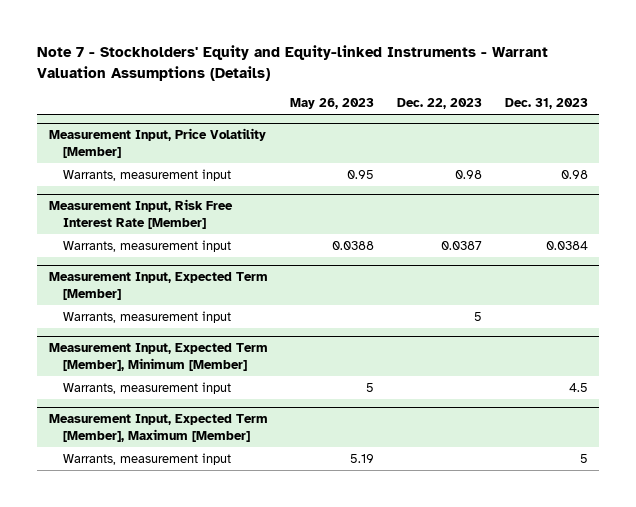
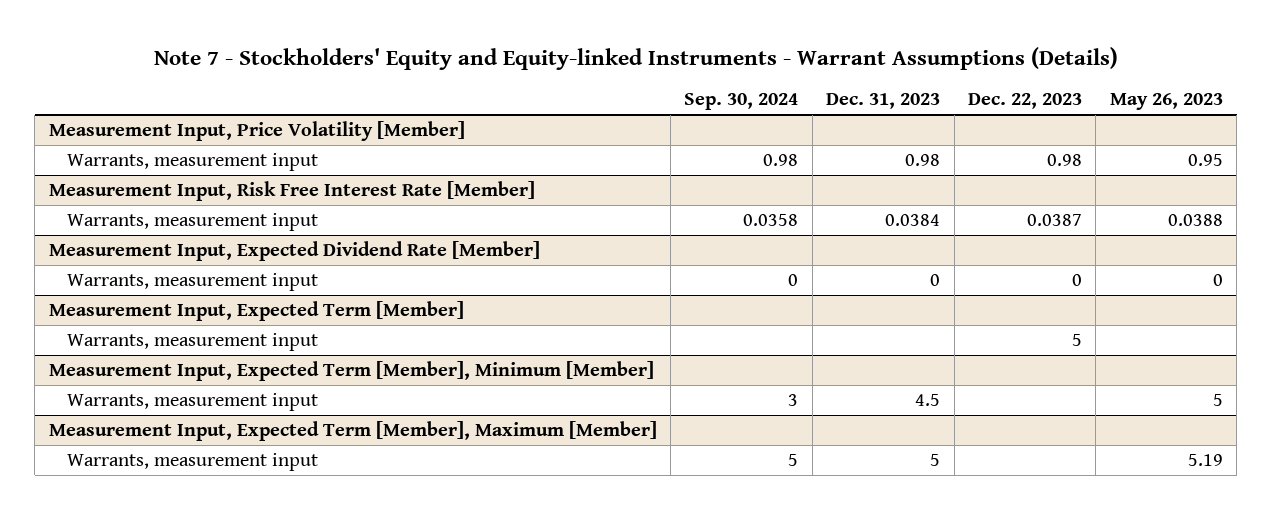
[37,45,549,81] Note 7 - Stockholders' Equity and Equity-linked Instruments - Warrant Valuation Assumptions (Details) -> [153,46,1118,70] Note 7 - Stockholders' Equity and Equity-linked Instruments - Warrant Assumptions (Details)
none -> [684,93,799,111] Sep. 30, 2024
none -> [48,240,540,261] Measurement Input, Expected Dividend Rate [Member]
none -> [67,272,319,291] Warrants, measurement input

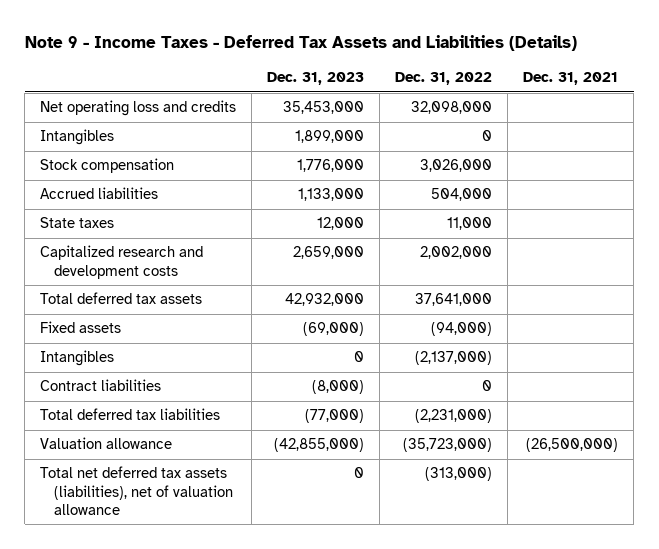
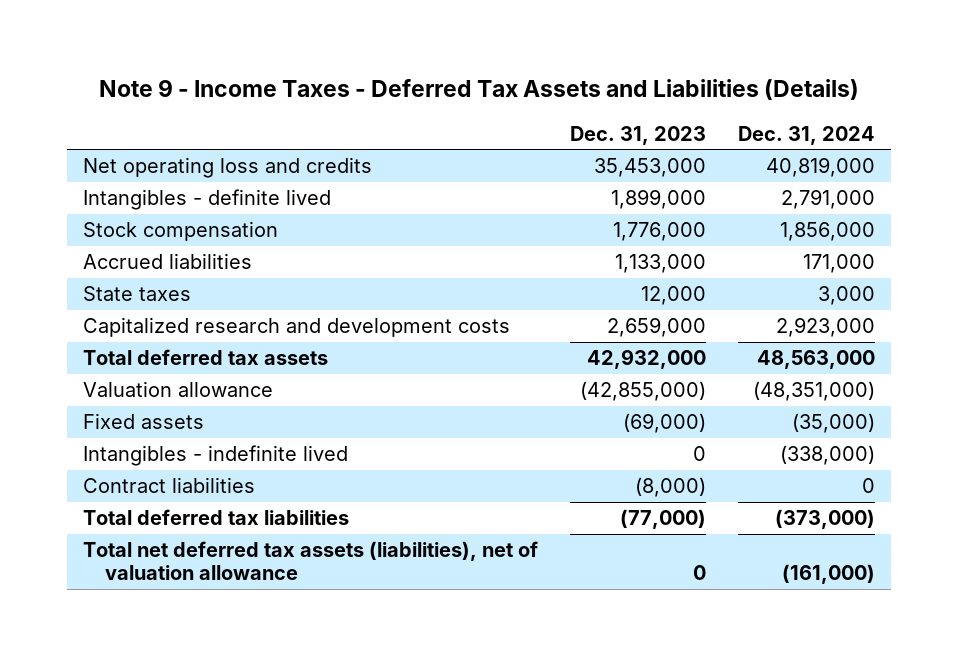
[395,72,493,86] Dec. 31, 2022 -> none
[523,72,619,86] Dec. 31, 2021 -> none
none -> [737,125,875,145] Dec. 31, 2024
[40,129,115,146] Intangibles -> [82,189,331,211] Intangibles - definite lived
[40,437,173,450] Valuation allowance -> [82,381,273,398] Valuation allowance
[40,350,115,367] Intangibles -> none
none -> [82,445,348,467] Intangibles - indefinite lived

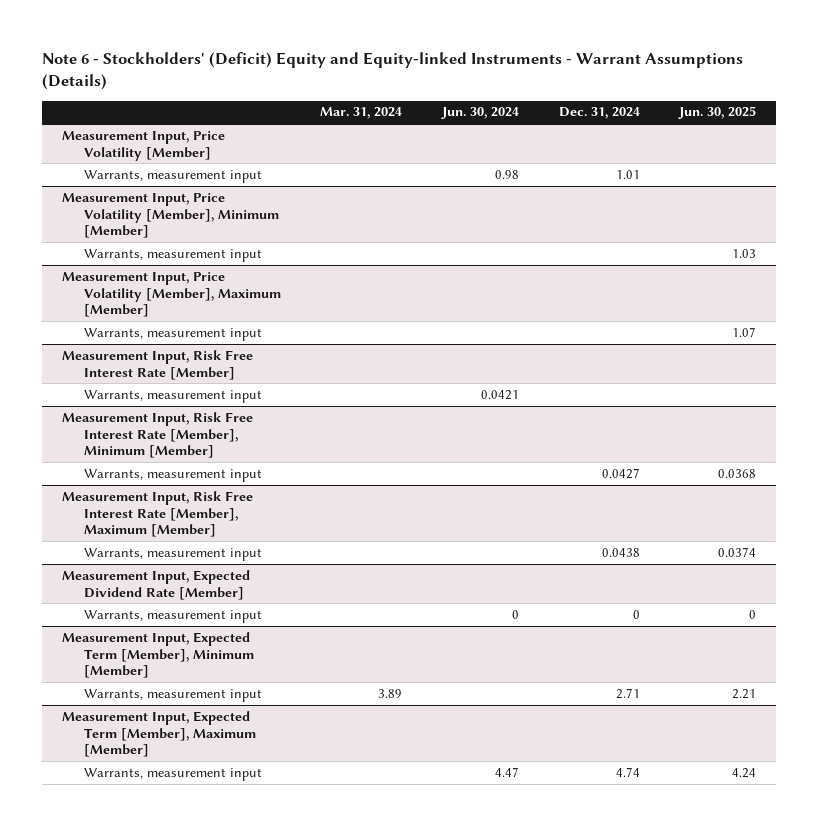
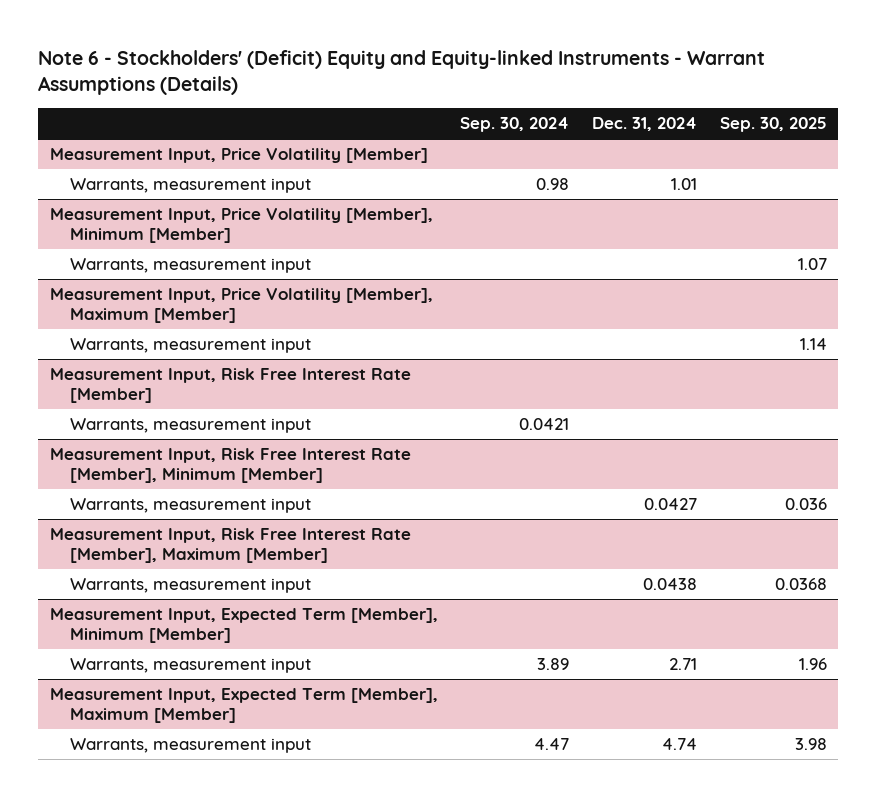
[320,107,403,120] Mar. 31, 2024 -> none
[441,107,520,120] Jun. 30, 2024 -> none
[678,106,757,120] Jun. 30, 2025 -> none
none -> [460,117,570,133] Sep. 30, 2024
none -> [719,117,827,133] Sep. 30, 2025
[61,569,250,600] Measurement Input, Expected Dividend Rate [Member] -> none
[83,609,262,623] Warrants, measurement input -> none

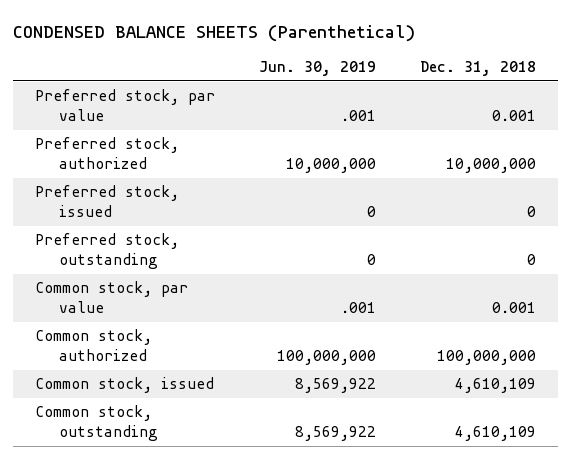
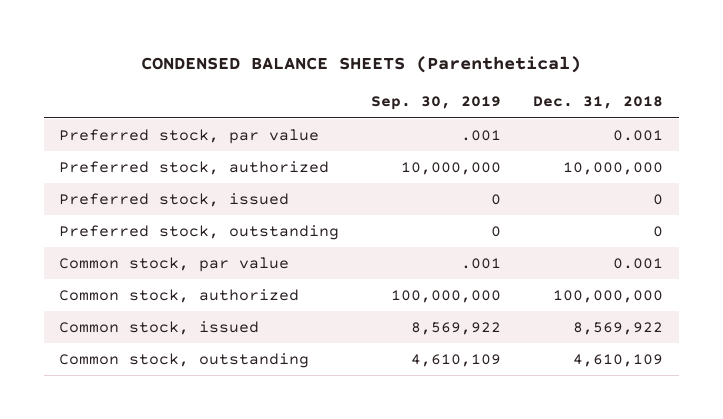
[258,61,376,77] Jun. 30, 2019 -> none
none -> [371,96,502,111] Sep. 30, 2019
[454,378,536,394] 4,610,109 -> [573,321,664,335] 8,569,922

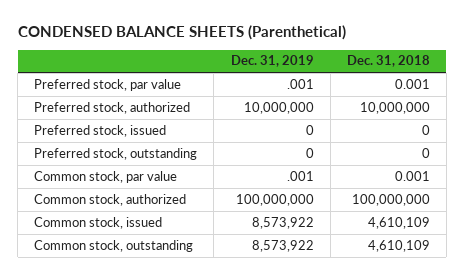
[371,96,502,111] Sep. 30, 2019 -> none
none -> [230,55,314,68] Dec. 31, 2019
[573,321,664,335] 8,569,922 -> [367,216,430,229] 4,610,109

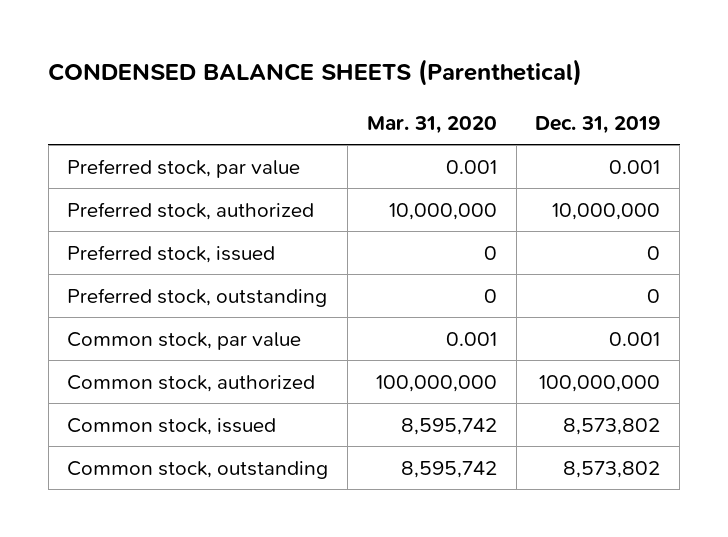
[346,55,430,68] Dec. 31, 2018 -> none
none -> [366,115,497,134] Mar. 31, 2020
[286,78,314,89] .001 -> [609,159,661,174] 0.001
[286,170,314,181] .001 -> [609,331,661,346] 0.001
[251,216,314,229] 8,573,922 -> [563,417,661,435] 8,573,802
[251,239,314,252] 8,573,922 -> [563,460,661,478] 8,573,802

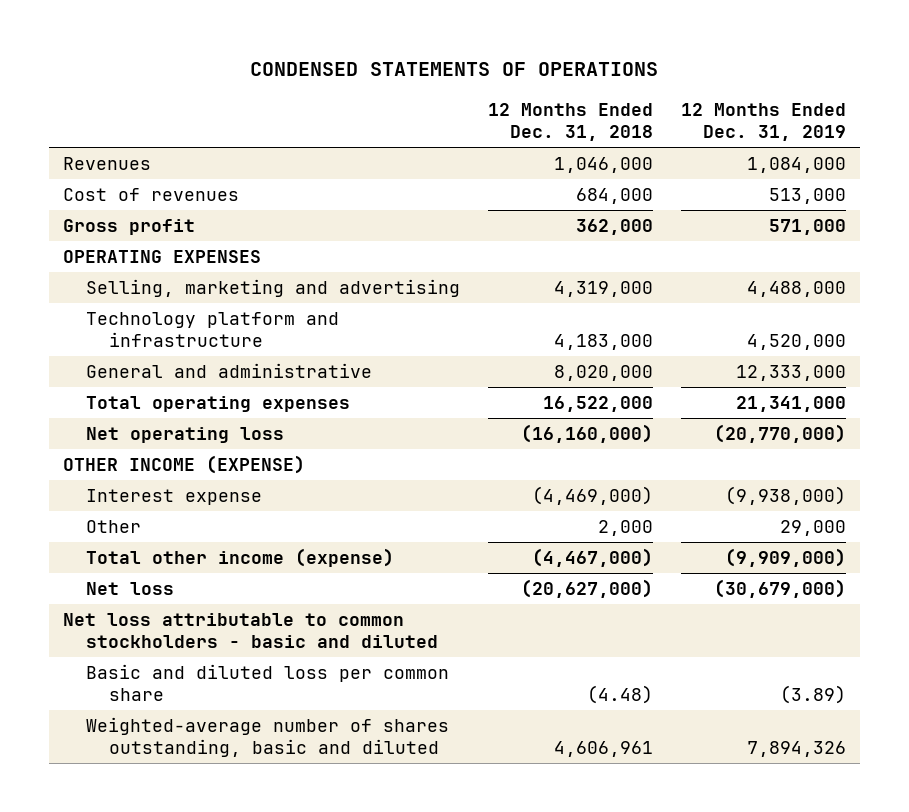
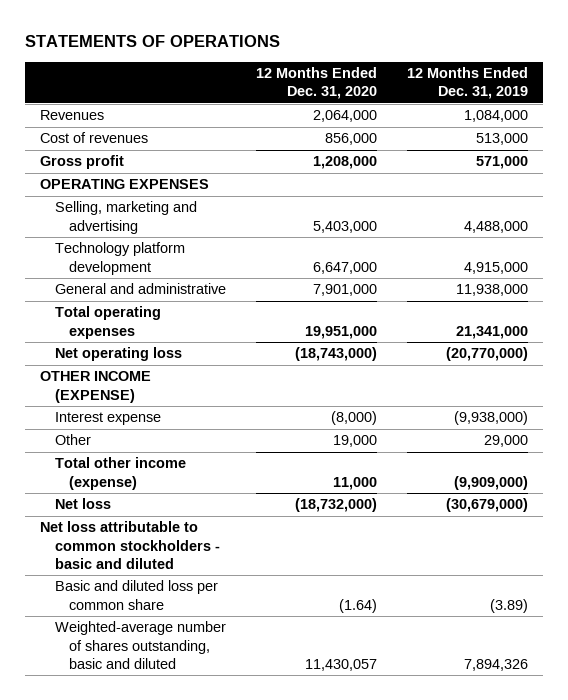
[250,62,659,77] CONDENSED STATEMENTS OF OPERATIONS -> [24,35,280,48] STATEMENTS OF OPERATIONS
[487,102,653,141] 12 Months Ended Dec. 31, 2018 -> none
none -> [255,66,377,100] 12 Months Ended Dec. 31, 2020
[86,311,340,348] Technology platform and infrastructure -> [54,242,185,275] Technology platform development
[746,334,846,351] 4,520,000 -> [464,261,529,274] 4,915,000
[735,364,846,381] 12,333,000 -> [456,284,529,297] 11,938,000

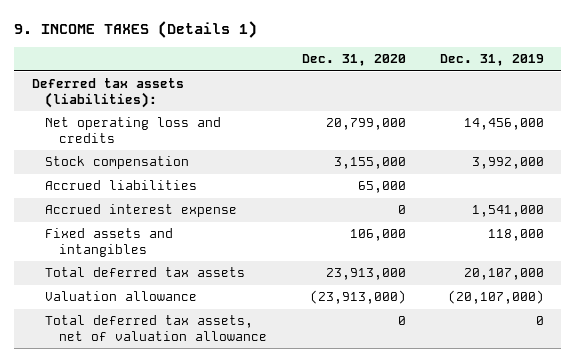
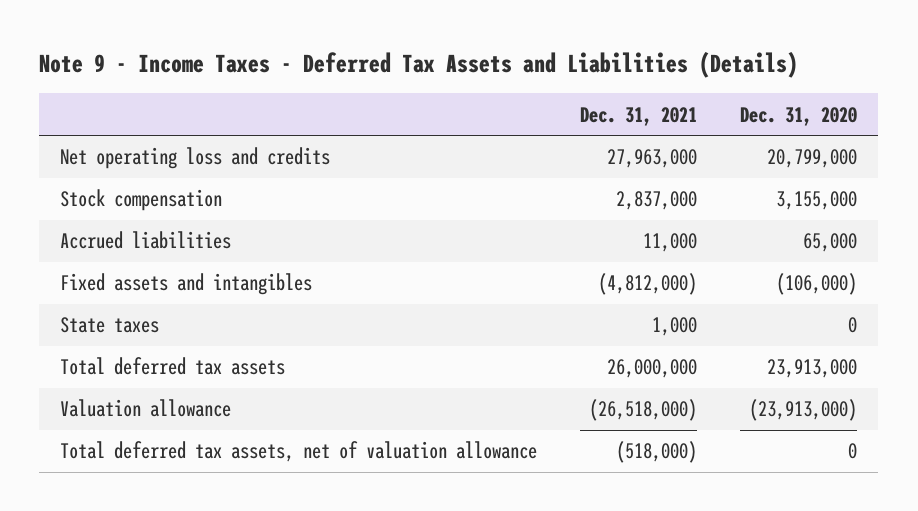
[14,21,258,39] 9. INCOME TAXES (Details 1) -> [39,51,799,79] Note 9 - Income Taxes - Deferred Tax Assets and Liabilities (Details)
[440,54,545,67] Dec. 31, 2019 -> none
none -> [580,106,698,126] Dec. 31, 2021
[31,78,184,108] Deferred tax assets (liabilities): -> none
[45,204,238,218] Accrued interest expense -> none
[349,229,406,242] 106,000 -> [776,273,858,296] (106,000)
none -> [60,317,160,334] State taxes

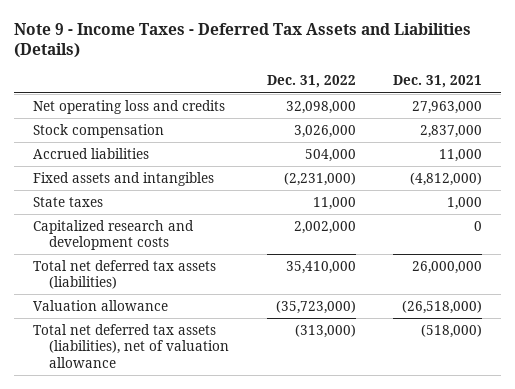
[740,106,858,126] Dec. 31, 2020 -> none
none -> [266,75,356,89] Dec. 31, 2022
none -> [32,219,194,251] Capitalized research and development costs
[60,357,286,376] Total deferred tax assets -> [32,259,216,290] Total net deferred tax assets (liabilities)
[60,441,538,463] Total deferred tax assets, net of valuation allowance -> [32,323,230,368] Total net deferred tax assets (liabilities), net of valuation allowance

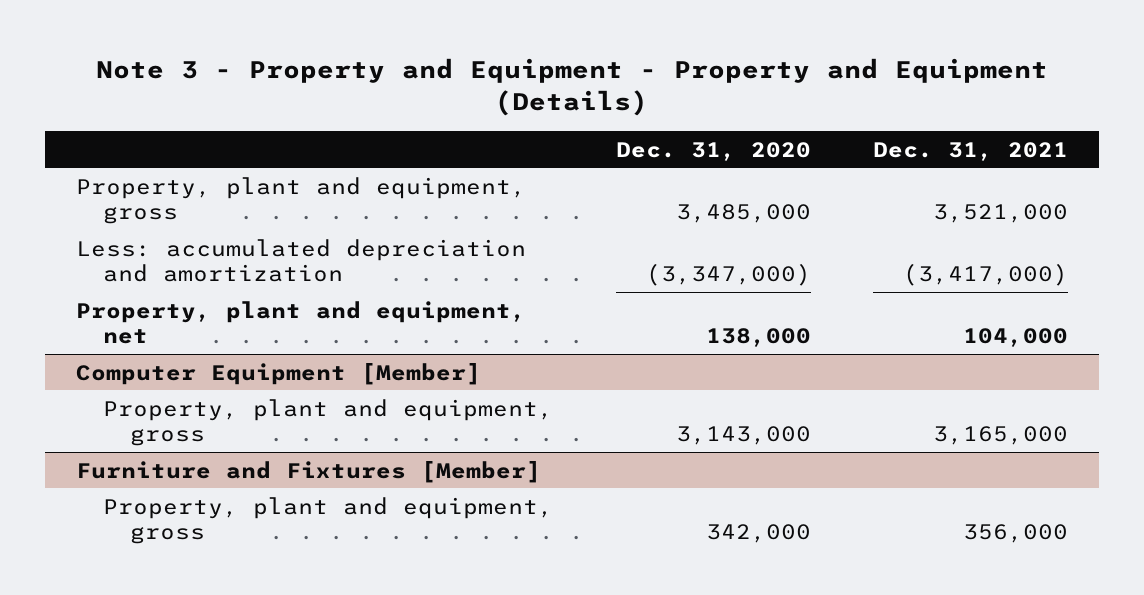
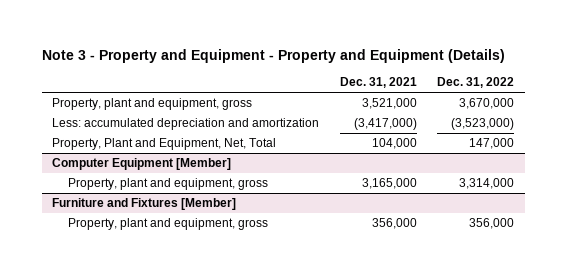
[615,141,811,161] Dec. 31, 2020 -> none
none -> [437,77,515,89] Dec. 31, 2022
[76,300,527,344] Property, plant and equipment, net -> [51,138,276,151] Property, Plant and Equipment, Net, Total

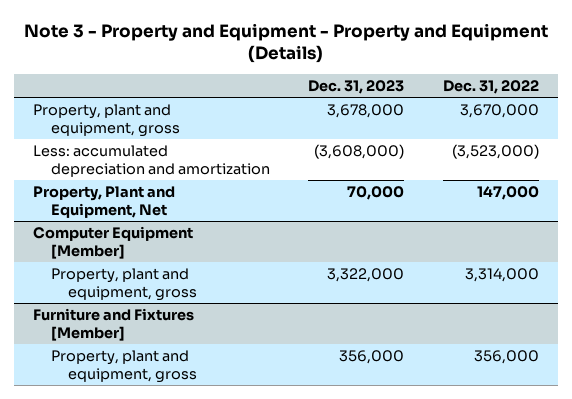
[339,77,417,89] Dec. 31, 2021 -> none
none -> [308,79,405,94] Dec. 31, 2023
[51,138,276,151] Property, Plant and Equipment, Net, Total -> [33,185,176,219] Property, Plant and Equipment, Net

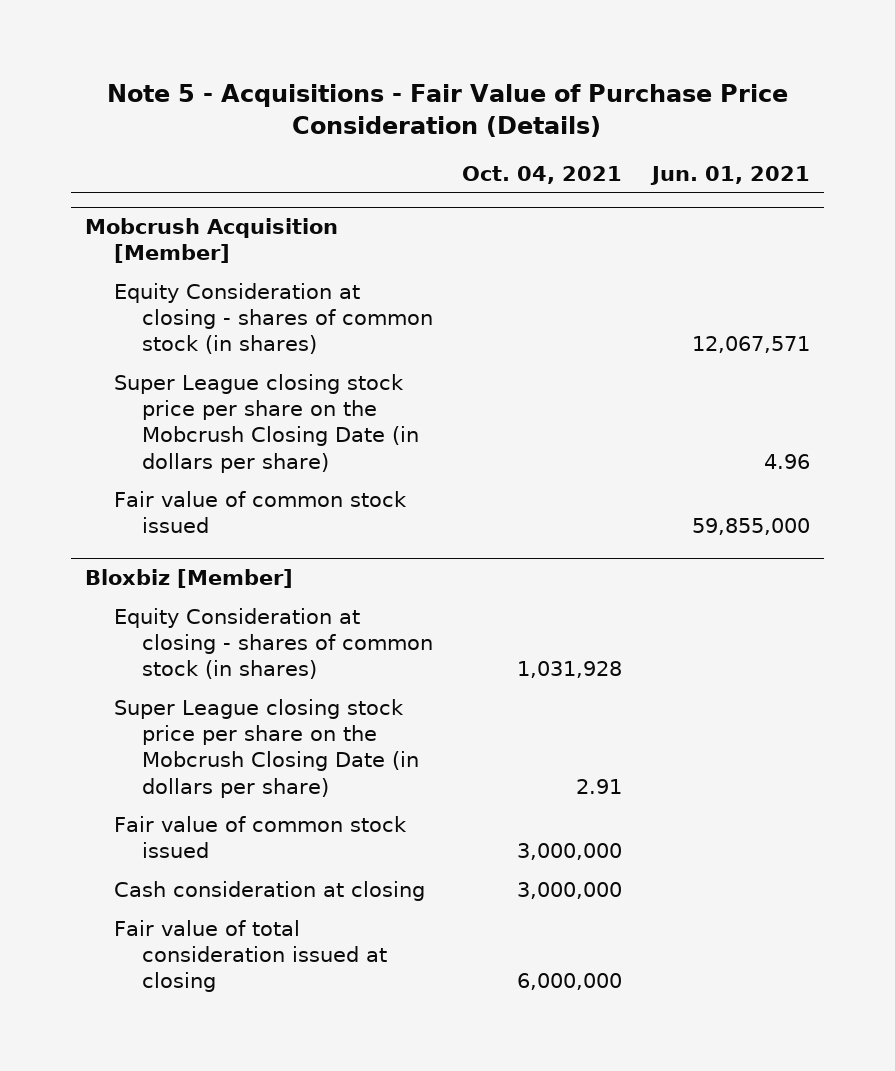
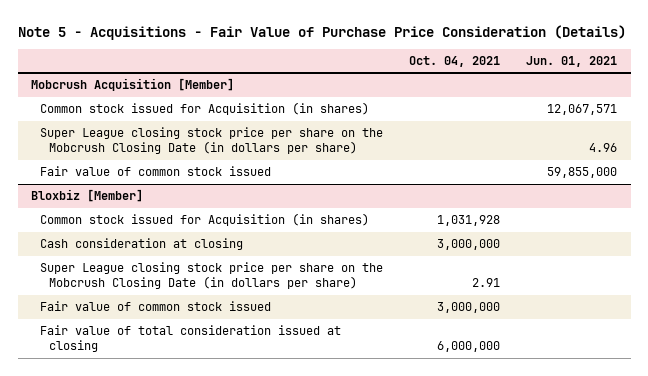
[113,282,434,355] Equity Consideration at closing - shares of common stock (in shares) -> [40,102,370,116] Common stock issued for Acquisition (in shares)
[113,607,434,680] Equity Consideration at closing - shares of common stock (in shares) -> [40,213,370,227] Common stock issued for Acquisition (in shares)
[113,880,425,901] Cash consideration at closing -> [40,238,244,251] Cash consideration at closing

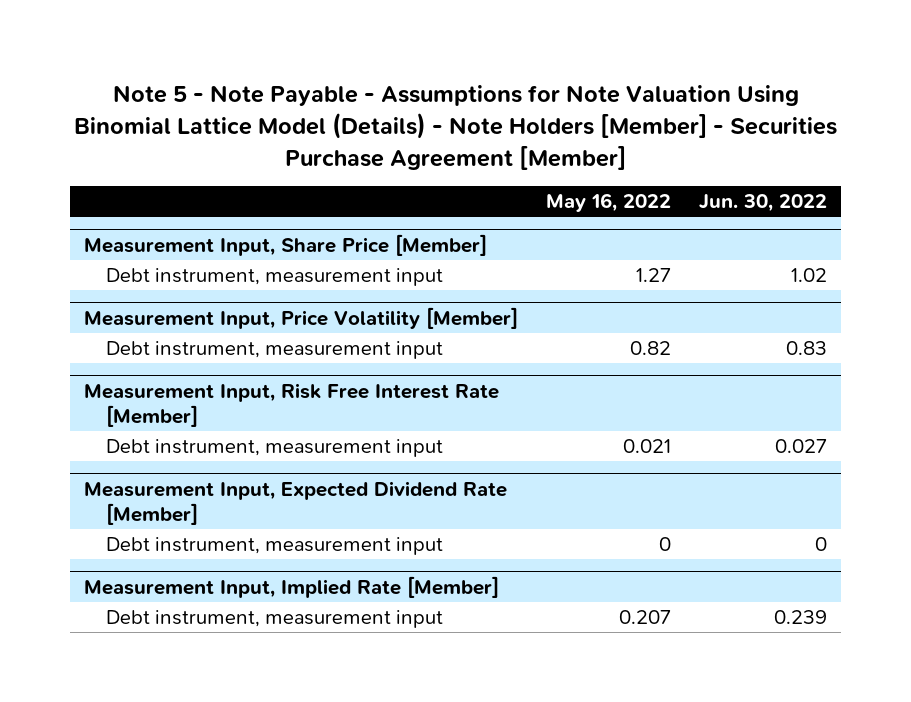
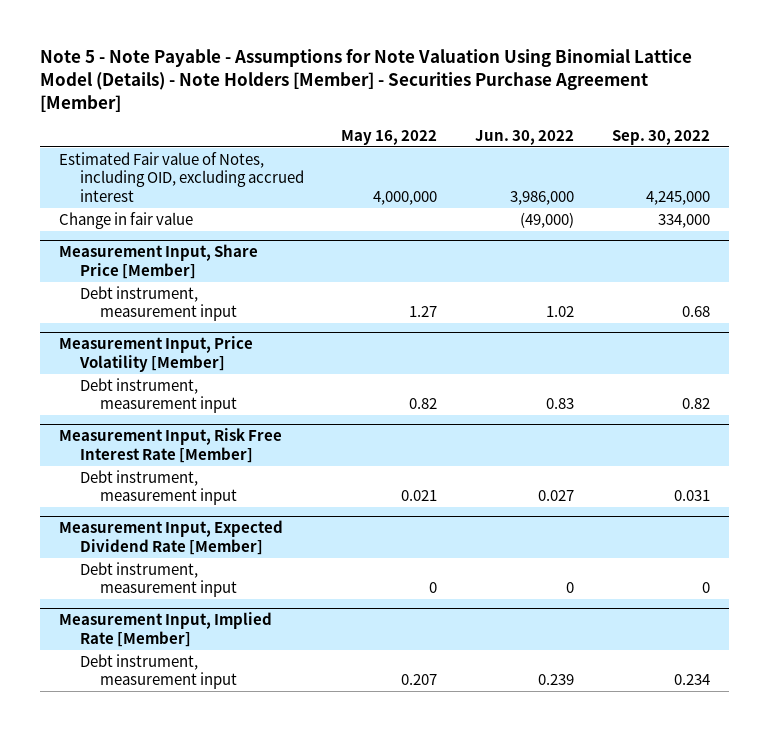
none -> [611,129,710,145] Sep. 30, 2022
none -> [58,151,304,203] Estimated Fair value of Notes, including OID, excluding accrued interest
none -> [58,211,193,229] Change in fair value

